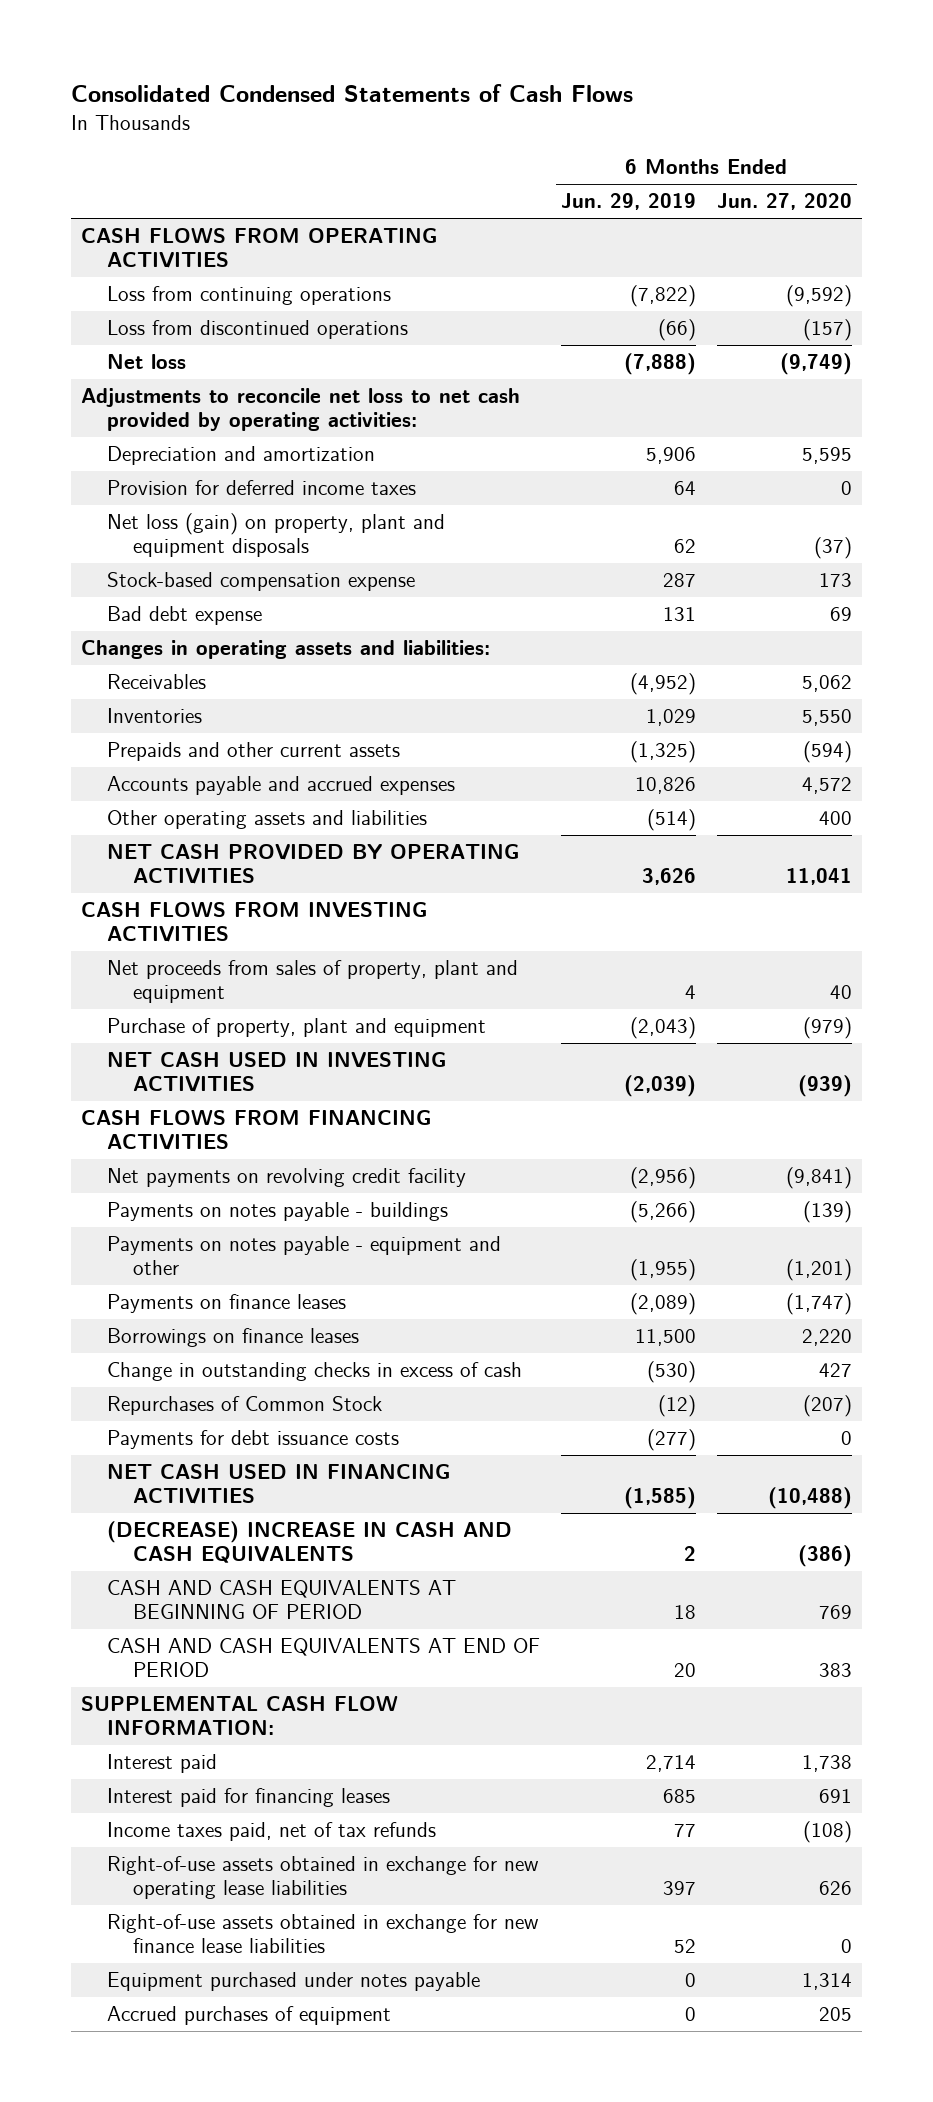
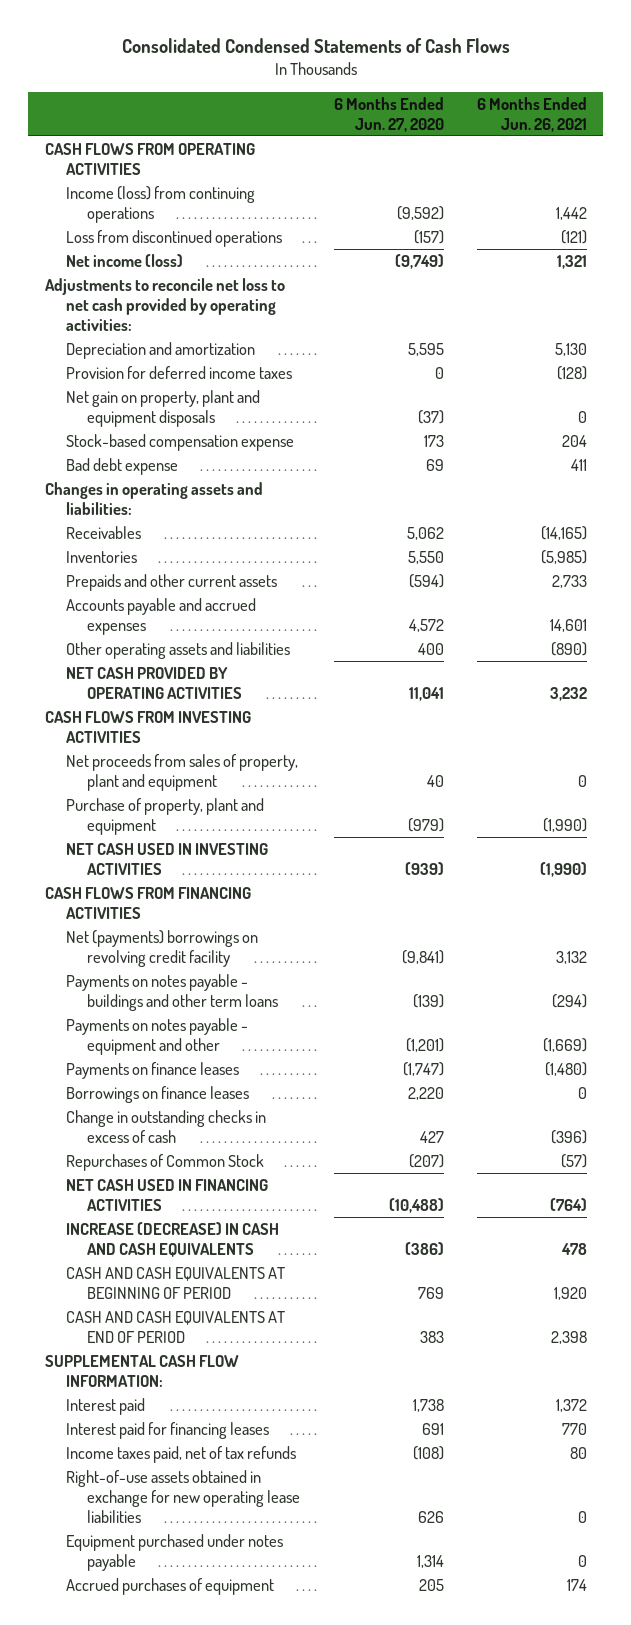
[560,193,696,211] Jun. 29, 2019 -> none
none -> [476,96,587,132] 6 Months Ended Jun. 26, 2021
[107,286,392,306] Loss from continuing operations -> [65,186,255,224] Income (loss) from continuing operations
[107,354,187,370] Net loss -> [65,254,183,268] Net income (loss)
[107,513,446,558] Net loss (gain) on property, plant and equipment disposals -> [65,390,260,428] Net gain on property, plant and equipment disposals
[107,1168,467,1188] Net payments on revolving credit facility -> [65,930,258,968] Net (payments) borrowings on revolving credit facility
[107,1202,449,1222] Payments on notes payable - buildings -> [65,974,279,1012] Payments on notes payable - buildings and other term loans
[107,1430,400,1450] Payments for debt issuance costs -> none
[107,1521,513,1564] (DECREASE) INCREASE IN CASH AND CASH EQUIVALENTS -> [65,1222,279,1258] INCREASE (DECREASE) IN CASH AND CASH EQUIVALENTS
[107,1914,540,1954] Right-of-use assets obtained in exchange for new finance lease liabilities -> none

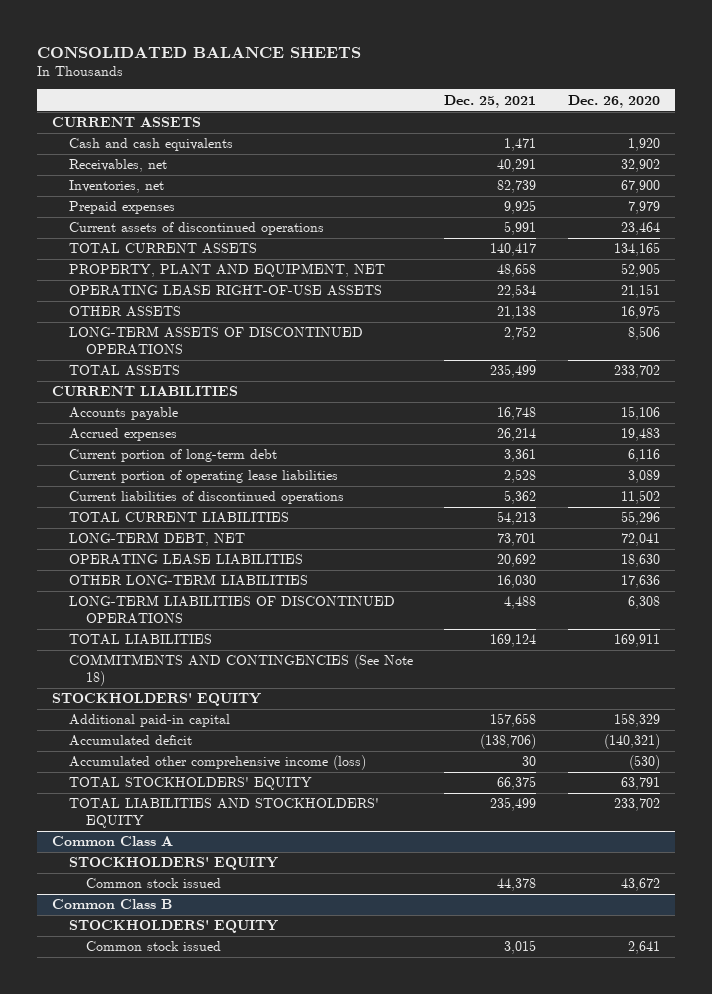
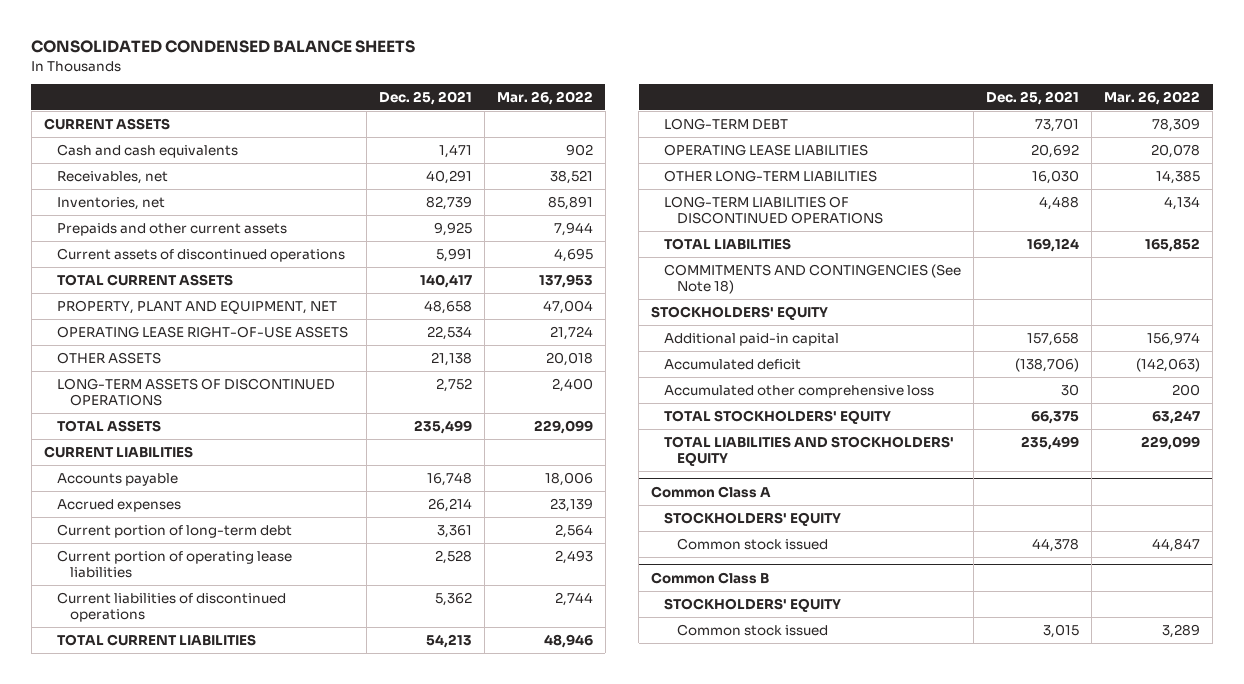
[36,46,361,58] CONSOLIDATED BALANCE SHEETS -> [31,40,416,54] CONSOLIDATED CONDENSED BALANCE SHEETS
[567,94,660,108] Dec. 26, 2020 -> none
none -> [496,90,593,105] Mar. 26, 2022
[69,201,176,215] Prepaid expenses -> [56,222,287,236] Prepaids and other current assets
[69,532,246,547] LONG-TERM DEBT, NET -> [664,117,789,130] LONG-TERM DEBT
[69,755,367,771] Accumulated other comprehensive income (loss) -> [664,384,935,398] Accumulated other comprehensive loss

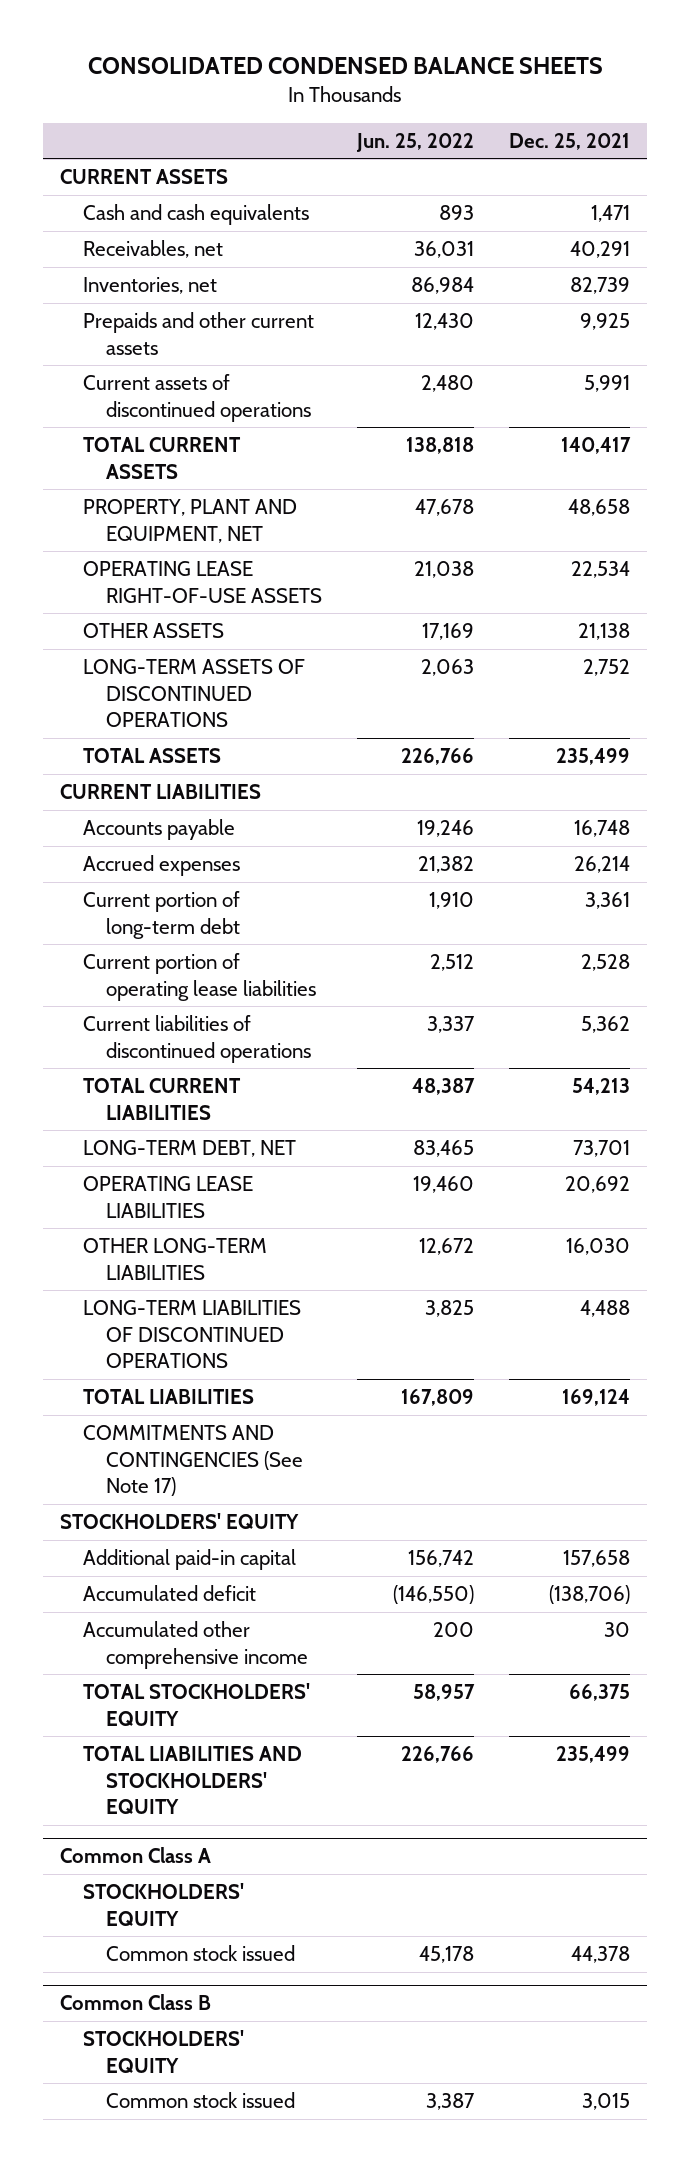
[496,90,593,105] Mar. 26, 2022 -> none
none -> [355,132,474,152] Jun. 25, 2022
[664,117,789,130] LONG-TERM DEBT -> [82,1140,296,1158] LONG-TERM DEBT, NET
[664,263,962,294] COMMITMENTS AND CONTINGENCIES (See Note 18) -> [82,1425,303,1497] COMMITMENTS AND CONTINGENCIES (See Note 17)
[664,384,935,398] Accumulated other comprehensive loss -> [82,1621,308,1669] Accumulated other comprehensive income

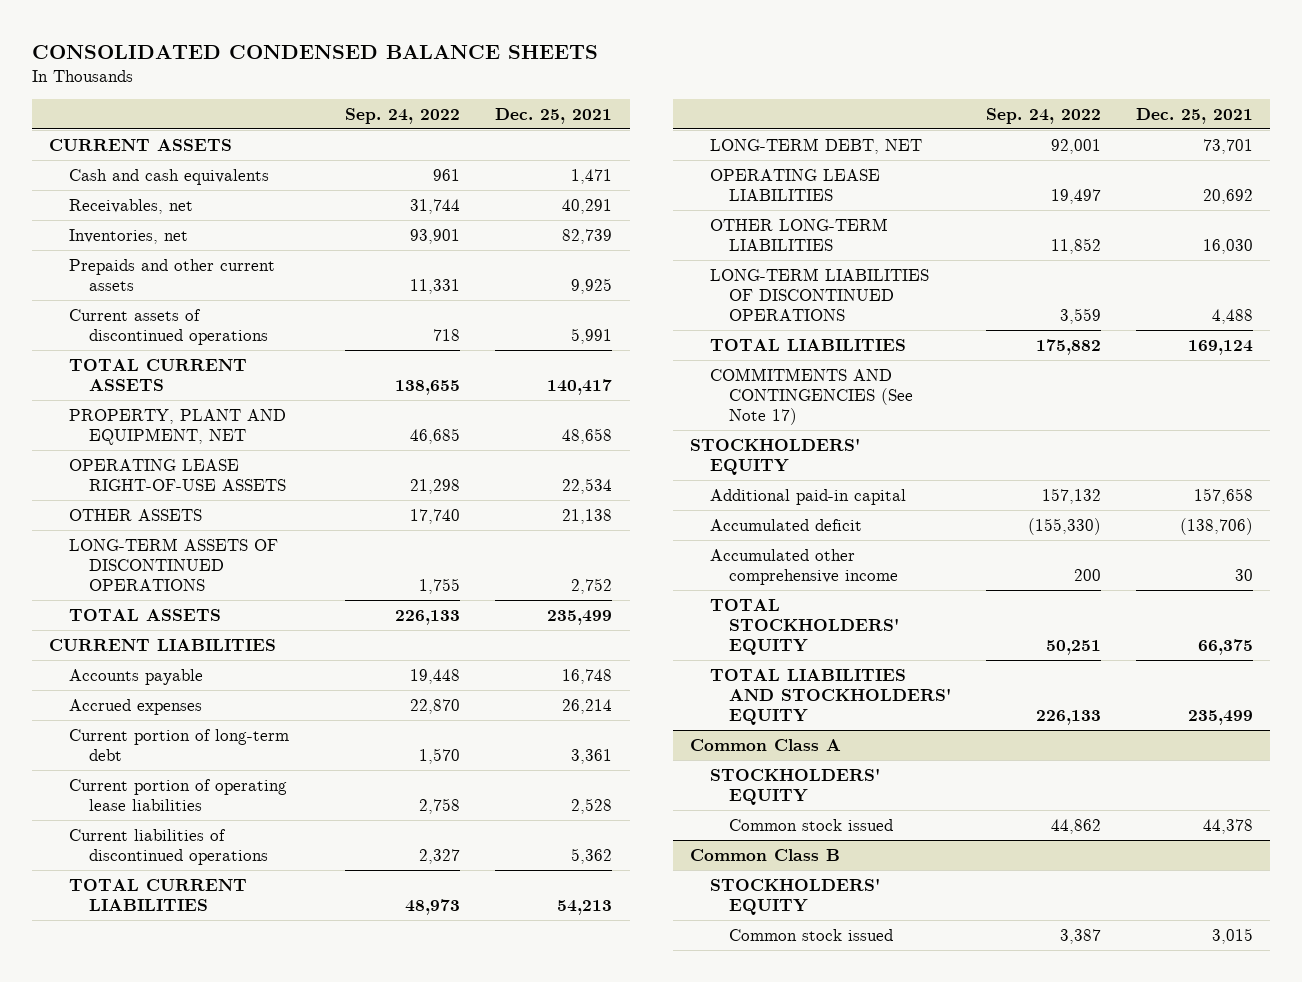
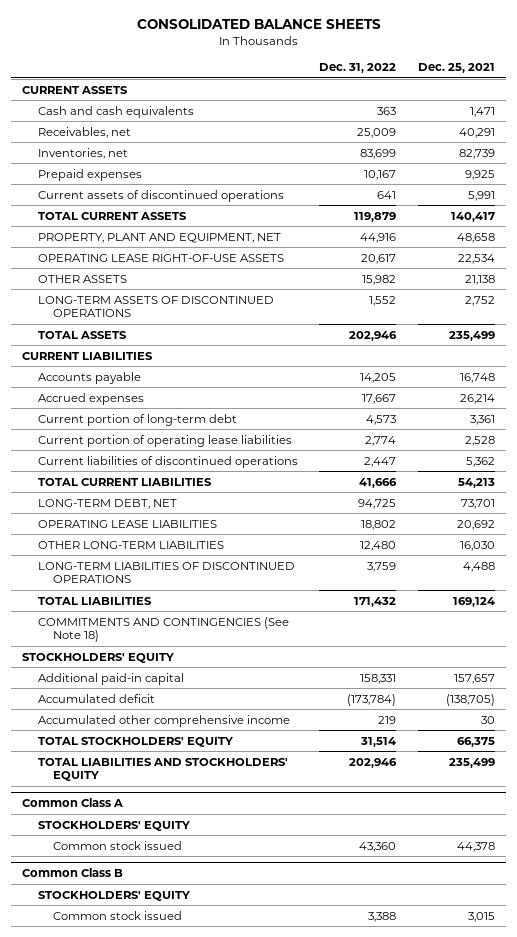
[31,44,598,59] CONSOLIDATED CONDENSED BALANCE SHEETS -> [136,19,381,30] CONSOLIDATED BALANCE SHEETS
[345,107,461,124] Sep. 24, 2022 -> none
none -> [319,63,397,74] Dec. 31, 2022
[68,258,275,291] Prepaids and other current assets -> [37,168,142,181] Prepaid expenses
[709,367,914,425] COMMITMENTS AND CONTINGENCIES (See Note 17) -> [37,616,289,643] COMMITMENTS AND CONTINGENCIES (See Note 18)
[1193,487,1253,504] 157,658 -> [454,673,496,684] 157,657
[1179,517,1253,535] (138,706) -> [446,693,496,706] (138,705)

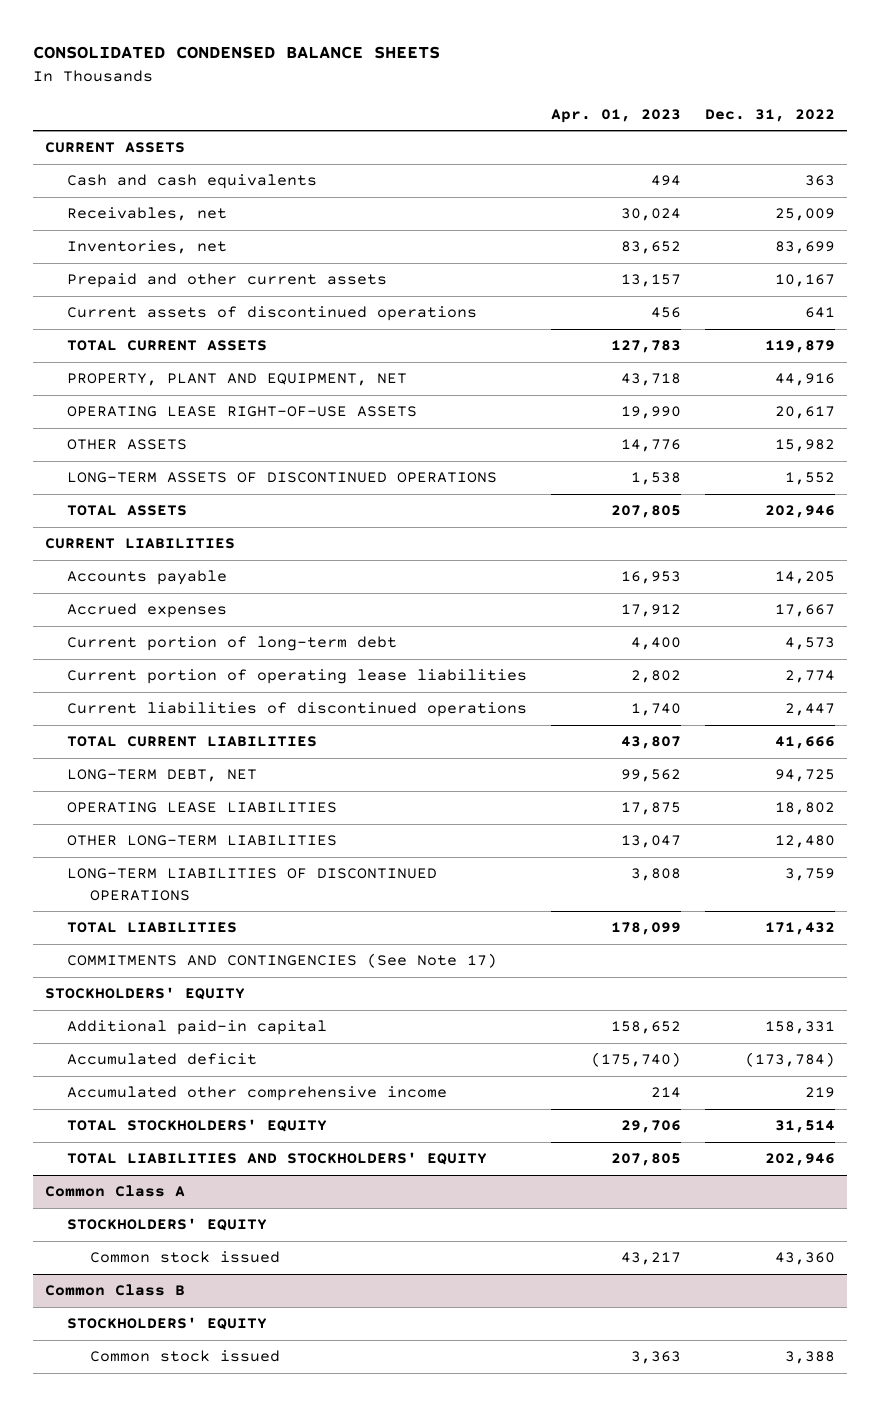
[136,19,381,30] CONSOLIDATED BALANCE SHEETS -> [32,46,440,60] CONSOLIDATED CONDENSED BALANCE SHEETS
[418,63,496,74] Dec. 25, 2021 -> none
none -> [551,108,682,123] Apr. 01, 2023
[37,168,142,181] Prepaid expenses -> [67,273,388,289] Prepaid and other current assets
[37,616,289,643] COMMITMENTS AND CONTINGENCIES (See Note 18) -> [67,953,498,969] COMMITMENTS AND CONTINGENCIES (See Note 17)

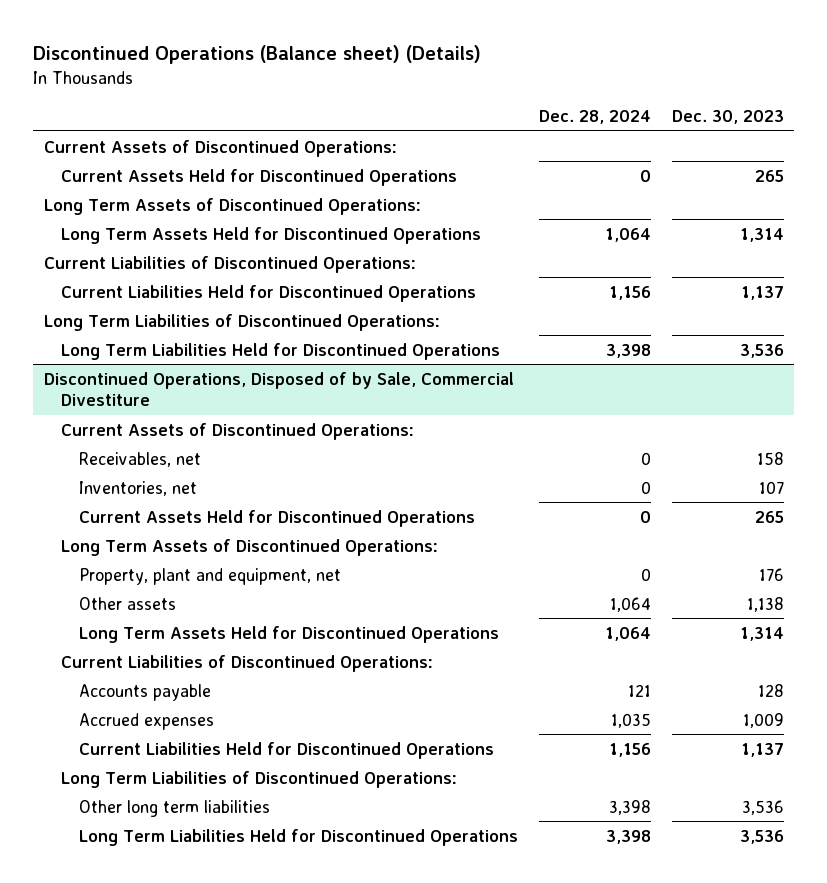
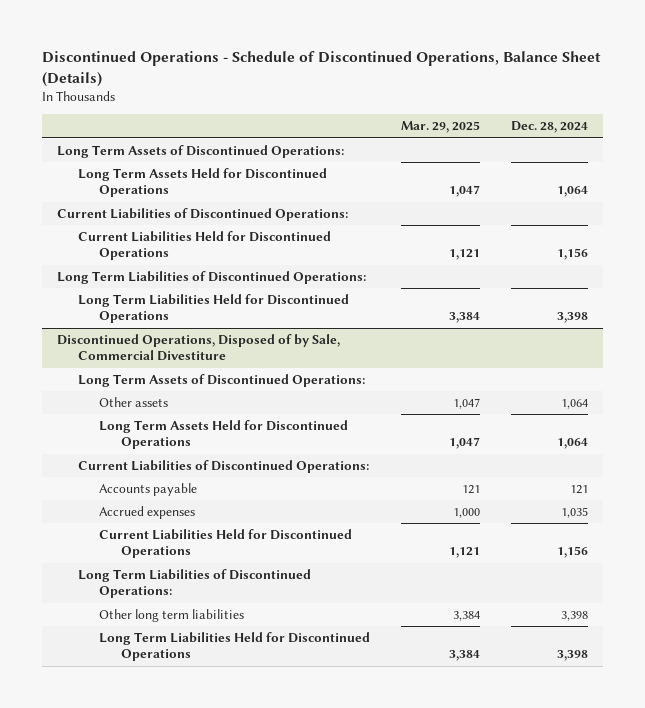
[33,45,482,65] Discontinued Operations (Balance sheet) (Details) -> [41,51,601,87] Discontinued Operations - Schedule of Discontinued Operations, Balance Sheet (Details)
[671,109,784,124] Dec. 30, 2023 -> none
none -> [401,121,481,134] Mar. 29, 2025
[43,139,397,157] Current Assets of Discontinued Operations: -> none
[61,168,458,186] Current Assets Held for Discontinued Operations -> none
[61,422,415,440] Current Assets of Discontinued Operations: -> none
[79,451,202,467] Receivables, net -> none
[79,480,198,496] Inventories, net -> none
[79,509,476,527] Current Assets Held for Discontinued Operations -> none
[79,567,342,585] Property, plant and equipment, net -> none

